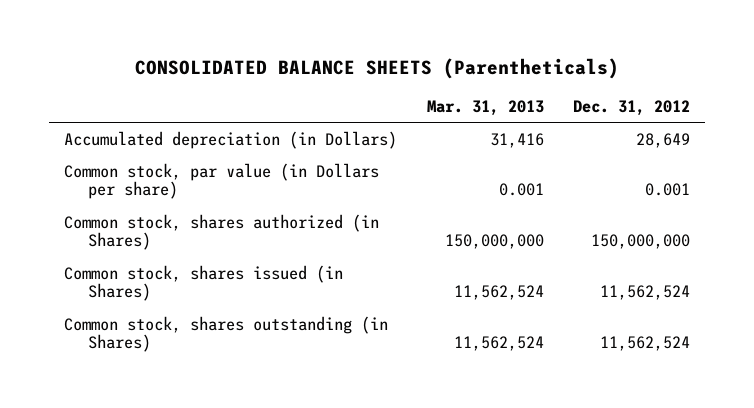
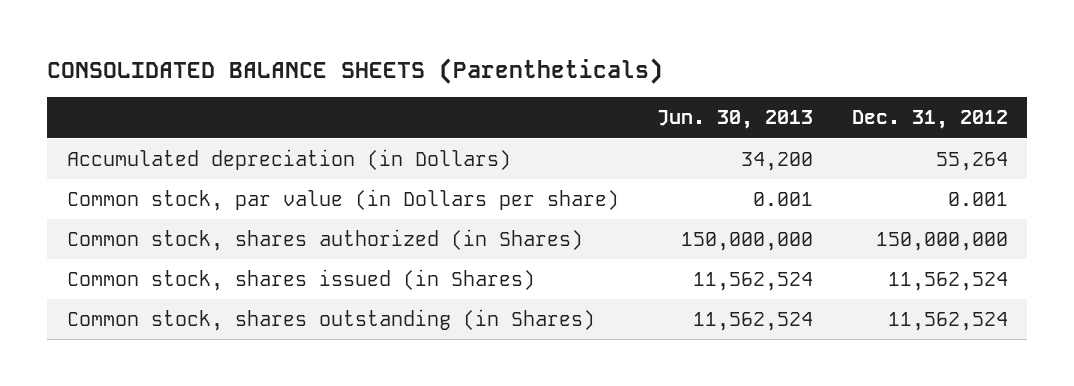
[426,100,544,117] Mar. 31, 2013 -> none
none -> [657,110,814,130] Jun. 30, 2013
[636,132,691,148] 28,649 -> [935,151,1008,171] 55,264

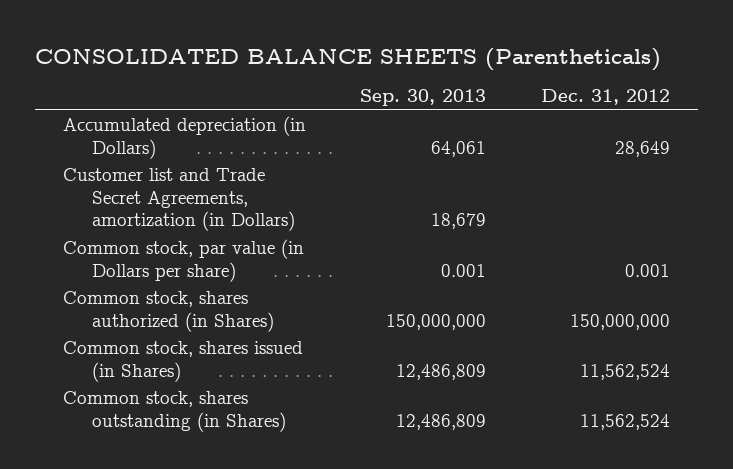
[657,110,814,130] Jun. 30, 2013 -> none
none -> [360,89,487,107] Sep. 30, 2013
[935,151,1008,171] 55,264 -> [615,140,671,157] 28,649
none -> [62,168,296,232] Customer list and Trade Secret Agreements, amortization (in Dollars)

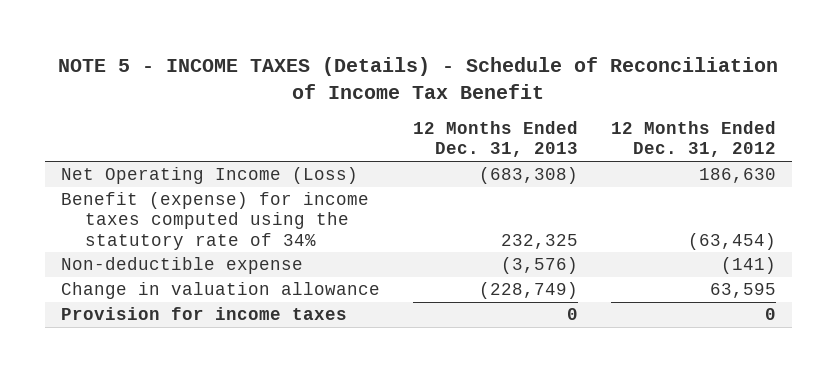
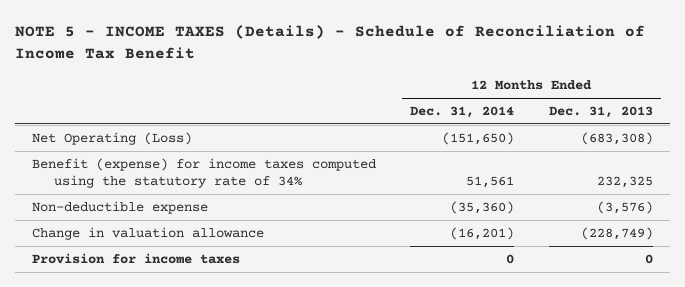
[610,120,776,158] 12 Months Ended Dec. 31, 2012 -> none
none -> [410,106,515,119] Dec. 31, 2014
[61,167,359,185] Net Operating Income (Loss) -> [31,131,192,145] Net Operating (Loss)

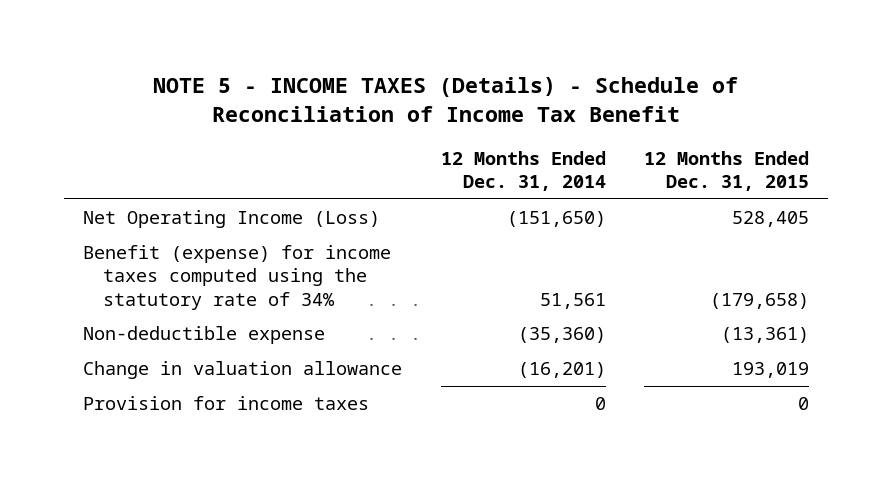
[548,106,653,119] Dec. 31, 2013 -> none
none -> [643,150,809,192] 12 Months Ended Dec. 31, 2015
[31,131,192,145] Net Operating (Loss) -> [83,210,381,229] Net Operating Income (Loss)

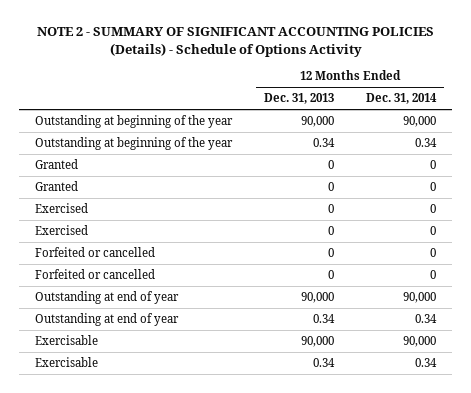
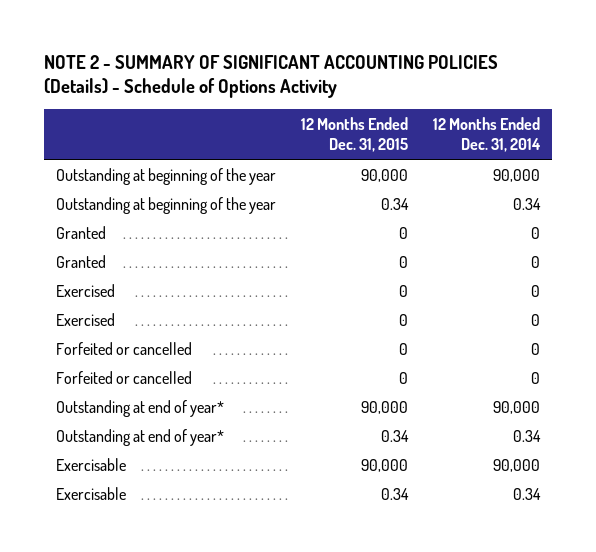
[264,93,335,105] Dec. 31, 2013 -> none
none -> [300,116,408,153] 12 Months Ended Dec. 31, 2015
[34,291,179,305] Outstanding at end of year -> [56,399,225,417] Outstanding at end of year*
[34,313,179,327] Outstanding at end of year -> [56,428,225,446] Outstanding at end of year*

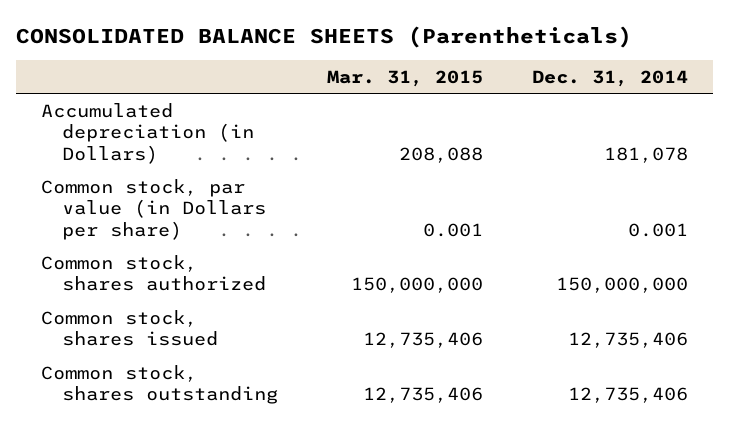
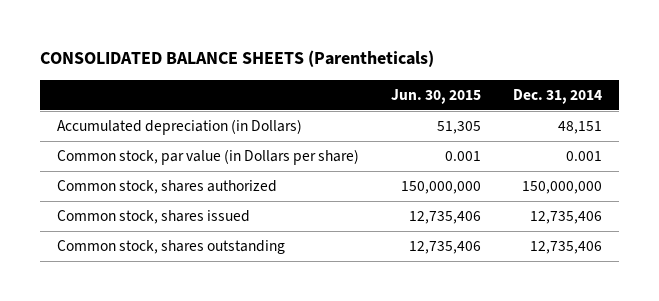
[327,69,484,87] Mar. 31, 2015 -> none
none -> [391,88,482,104] Jun. 30, 2015
[604,146,689,163] 181,078 -> [558,121,603,135] 48,151

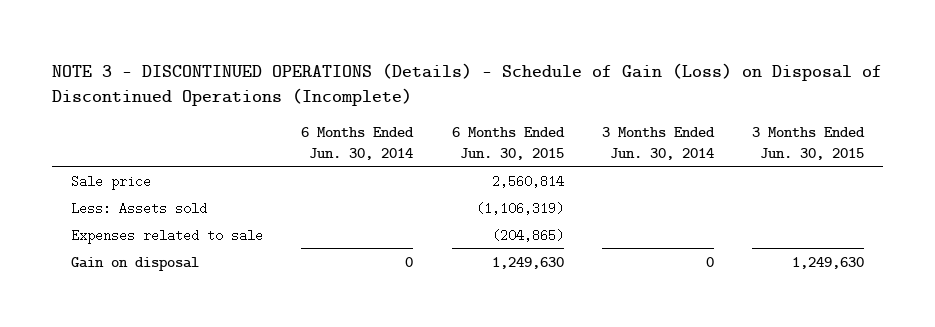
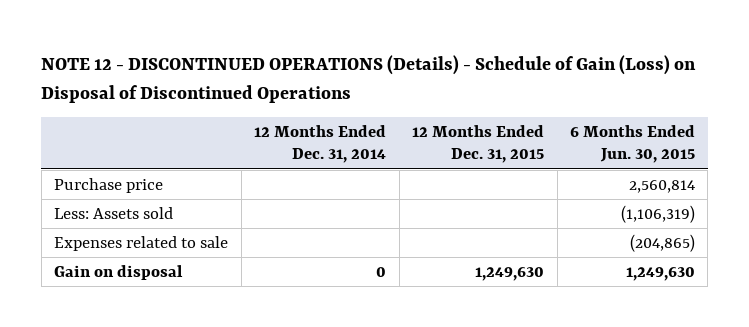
[52,63,883,107] NOTE 3 - DISCONTINUED OPERATIONS (Details) - Schedule of Gain (Loss) on Disposal of Discontinued Operations (Incomplete) -> [41,55,697,103] NOTE 12 - DISCONTINUED OPERATIONS (Details) - Schedule of Gain (Loss) on Disposal of Discontinued Operations
[301,127,415,160] 6 Months Ended Jun. 30, 2014 -> none
[601,127,715,160] 3 Months Ended Jun. 30, 2014 -> none
[751,127,865,160] 3 Months Ended Jun. 30, 2015 -> none
none -> [254,124,387,164] 12 Months Ended Dec. 31, 2014
none -> [412,124,545,164] 12 Months Ended Dec. 31, 2015
[71,174,152,190] Sale price -> [54,177,164,193] Purchase price

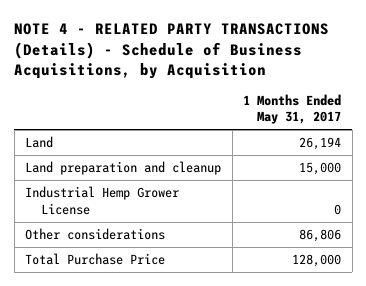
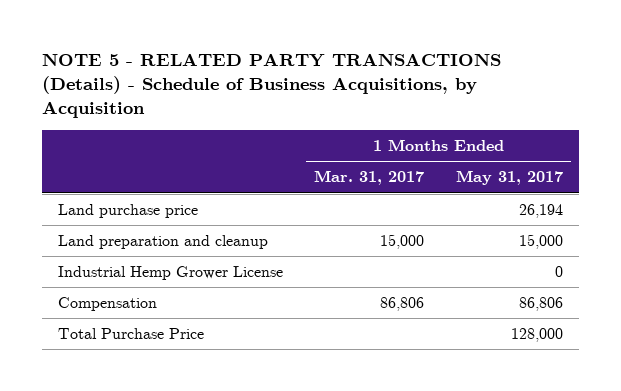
[14,23,330,79] NOTE 4 - RELATED PARTY TRANSACTIONS (Details) - Schedule of Business Acquisitions, by Acquisition -> [41,52,501,119] NOTE 5 - RELATED PARTY TRANSACTIONS (Details) - Schedule of Business Acquisitions, by Acquisition
none -> [314,170,425,186] Mar. 31, 2017
[25,136,54,149] Land -> [57,204,198,219] Land purchase price
[25,228,166,241] Other considerations -> [57,297,157,312] Compensation

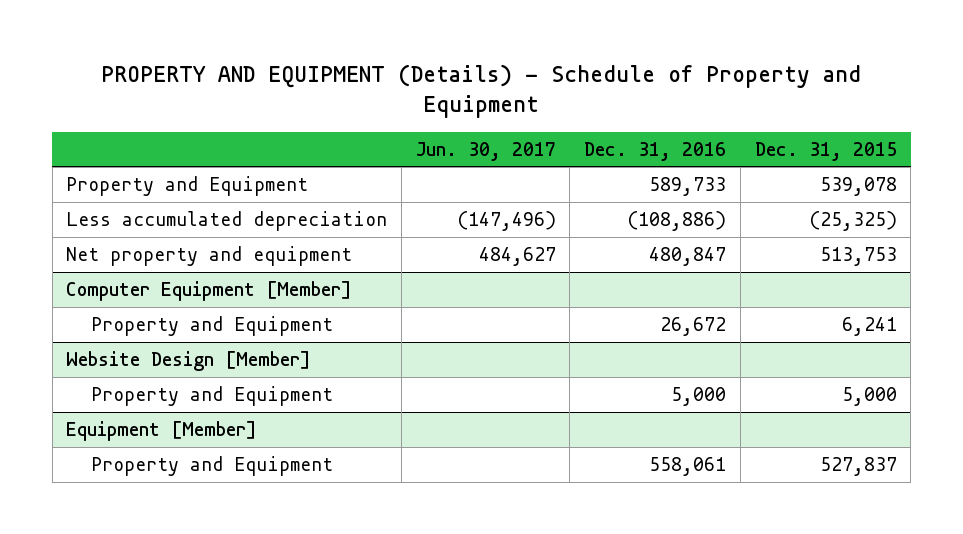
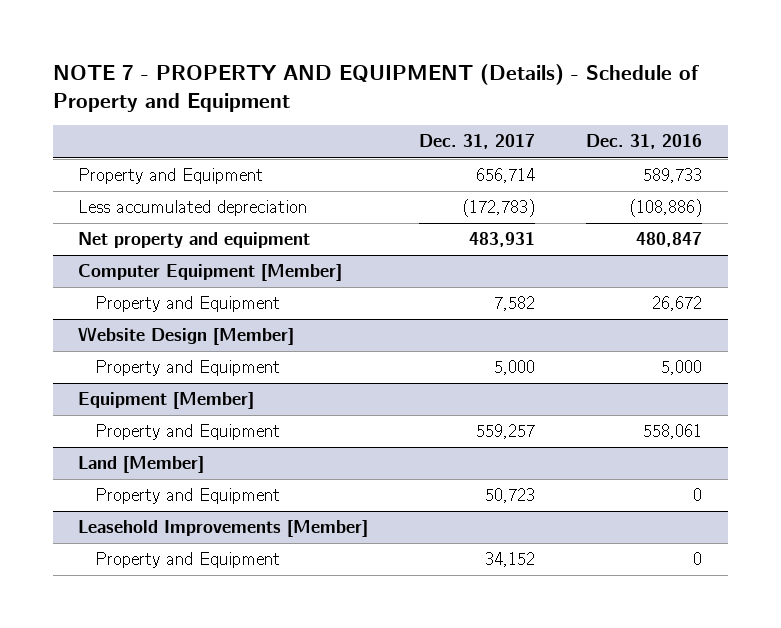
[101,64,862,119] PROPERTY AND EQUIPMENT (Details) - Schedule of Property and Equipment -> [52,64,699,112] NOTE 7 - PROPERTY AND EQUIPMENT (Details) - Schedule of Property and Equipment
[415,141,556,161] Jun. 30, 2017 -> none
[754,141,897,161] Dec. 31, 2015 -> none
none -> [419,134,536,150] Dec. 31, 2017
none -> [78,456,205,474] Land [Member]
none -> [94,488,280,505] Property and Equipment
none -> [78,520,369,538] Leasehold Improvements [Member]
none -> [94,552,280,569] Property and Equipment

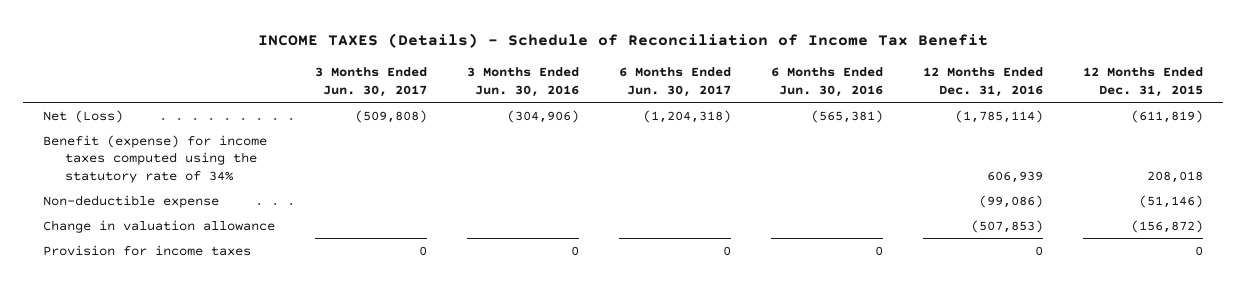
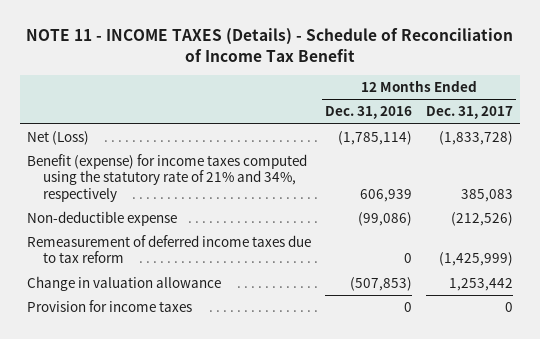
[258,33,989,49] INCOME TAXES (Details) - Schedule of Reconciliation of Income Tax Benefit -> [26,27,514,62] NOTE 11 - INCOME TAXES (Details) - Schedule of Reconciliation of Income Tax Benefit
[315,67,428,97] 3 Months Ended Jun. 30, 2017 -> none
[467,67,580,97] 3 Months Ended Jun. 30, 2016 -> none
[619,67,732,97] 6 Months Ended Jun. 30, 2017 -> none
[771,67,884,97] 6 Months Ended Jun. 30, 2016 -> none
[1083,67,1204,97] 12 Months Ended Dec. 31, 2015 -> none
none -> [425,106,513,120] Dec. 31, 2017
[43,134,268,183] Benefit (expense) for income taxes computed using the statutory rate of 34% -> [27,153,308,202] Benefit (expense) for income taxes computed using the statutory rate of 21% and 34%, respectively
none -> [27,234,312,264] Remeasurement of deferred income taxes due to tax reform

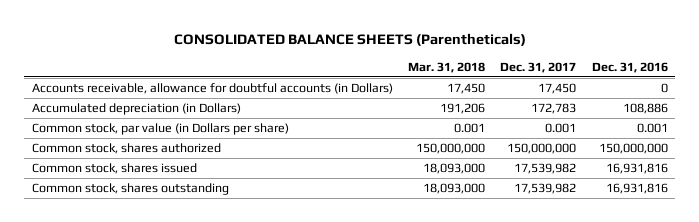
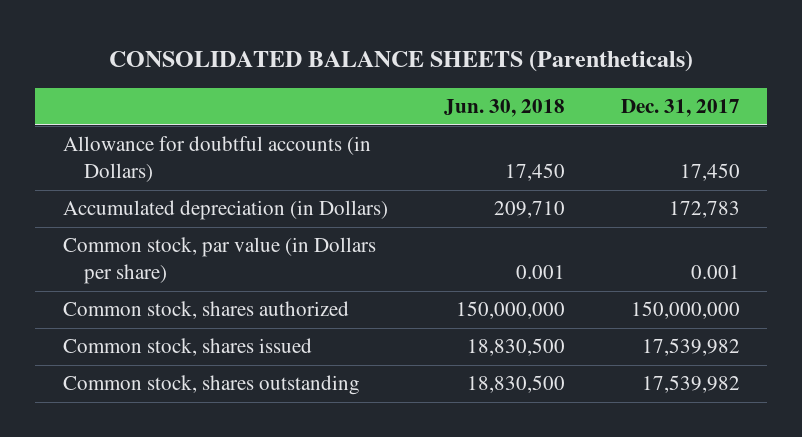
[407,61,485,73] Mar. 31, 2018 -> none
[591,61,668,73] Dec. 31, 2016 -> none
none -> [443,99,565,118] Jun. 30, 2018
[31,83,393,95] Accounts receivable, allowance for doubtful accounts (in Dollars) -> [62,136,371,183] Allowance for doubtful accounts (in Dollars)

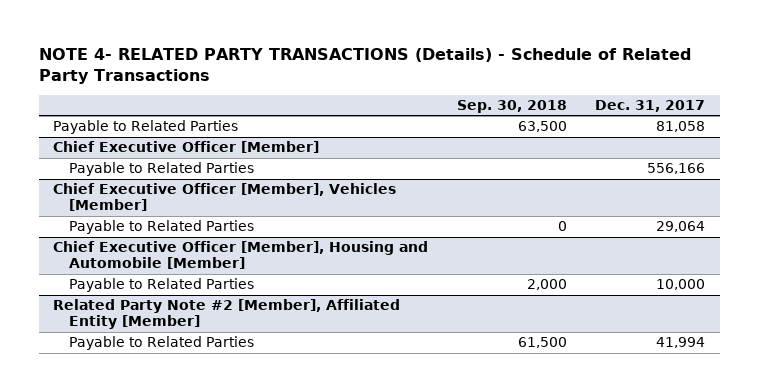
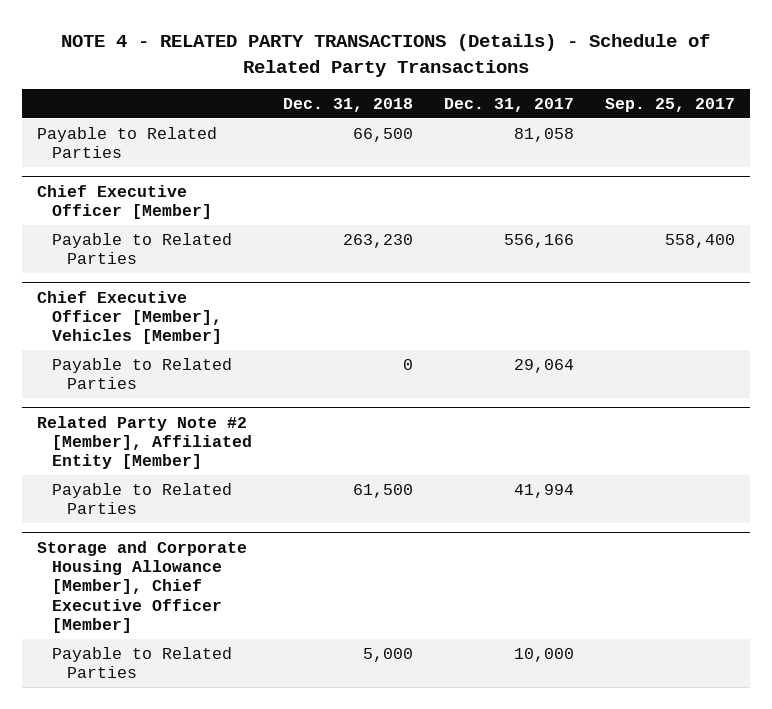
[38,48,691,85] NOTE 4- RELATED PARTY TRANSACTIONS (Details) - Schedule of Related Party Transactions -> [61,34,711,77] NOTE 4 - RELATED PARTY TRANSACTIONS (Details) - Schedule of Related Party Transactions
[456,99,567,113] Sep. 30, 2018 -> none
none -> [282,98,413,113] Dec. 31, 2018
none -> [604,98,735,113] Sep. 25, 2017
[53,241,429,270] Chief Executive Officer [Member], Housing and Automobile [Member] -> none
[68,278,254,293] Payable to Related Parties -> none
none -> [37,540,248,634] Storage and Corporate Housing Allowance [Member], Chief Executive Officer [Member]
none -> [51,646,232,679] Payable to Related Parties

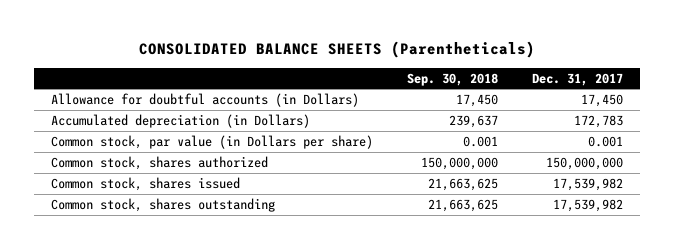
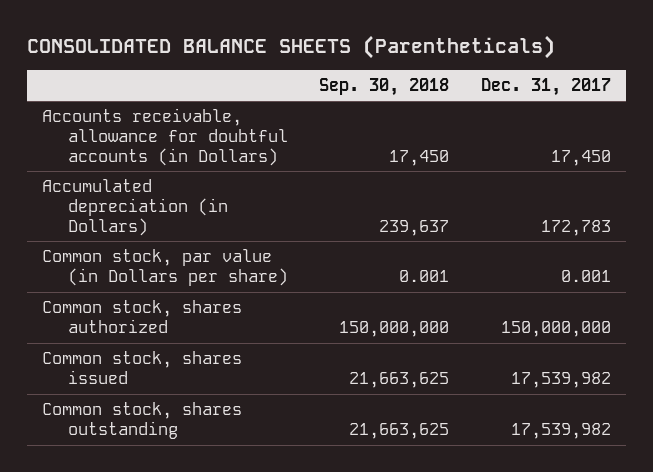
[51,93,360,108] Allowance for doubtful accounts (in Dollars) -> [42,108,288,167] Accounts receivable, allowance for doubtful accounts (in Dollars)

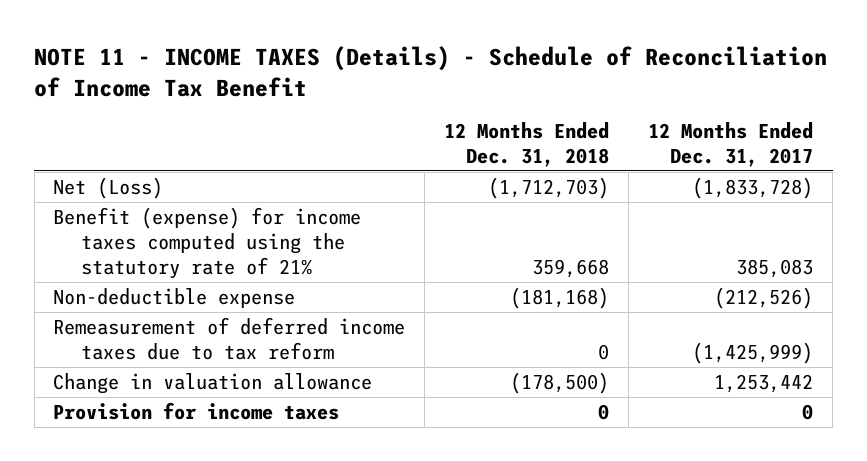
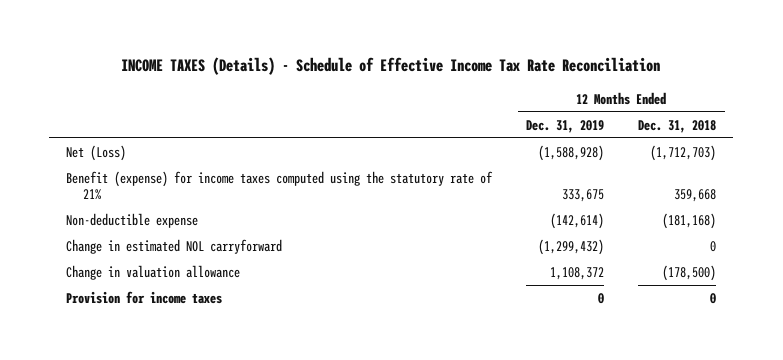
[34,46,828,97] NOTE 11 - INCOME TAXES (Details) - Schedule of Reconciliation of Income Tax Benefit -> [121,57,661,76] INCOME TAXES (Details) - Schedule of Effective Income Tax Rate Reconciliation
[648,121,814,167] 12 Months Ended Dec. 31, 2017 -> none
none -> [526,119,605,133] Dec. 31, 2019
[53,316,406,360] Remeasurement of deferred income taxes due to tax reform -> none
none -> [66,238,283,254] Change in estimated NOL carryforward

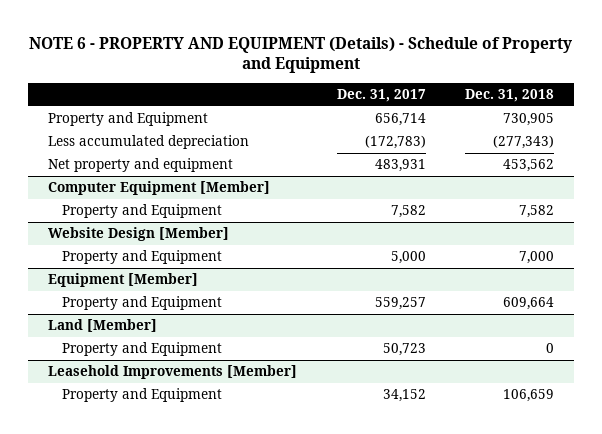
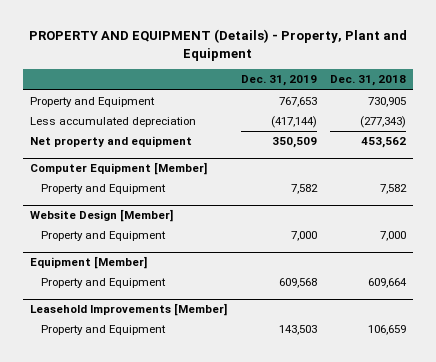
[29,36,573,74] NOTE 6 - PROPERTY AND EQUIPMENT (Details) - Schedule of Property and Equipment -> [29,29,408,61] PROPERTY AND EQUIPMENT (Details) - Property, Plant and Equipment
[336,89,426,103] Dec. 31, 2017 -> none
none -> [240,75,317,87] Dec. 31, 2019
[47,319,157,333] Land [Member] -> none
[61,342,222,357] Property and Equipment -> none

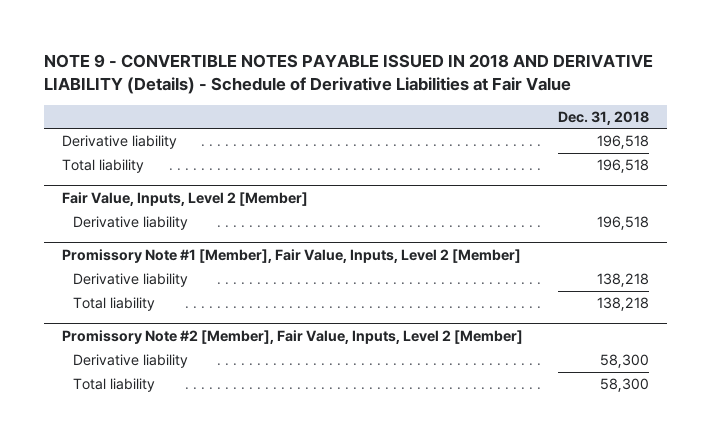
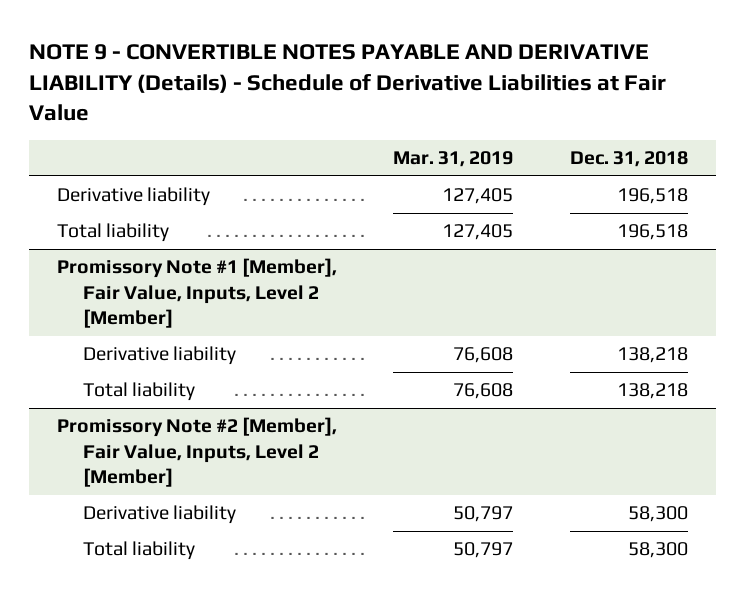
[44,54,654,94] NOTE 9 - CONVERTIBLE NOTES PAYABLE ISSUED IN 2018 AND DERIVATIVE LIABILITY (Details) - Schedule of Derivative Liabilities at Fair Value -> [28,44,666,122] NOTE 9 - CONVERTIBLE NOTES PAYABLE AND DERIVATIVE LIABILITY (Details) - Schedule of Derivative Liabilities at Fair Value
none -> [393,151,514,168] Mar. 31, 2019
[62,191,309,206] Fair Value, Inputs, Level 2 [Member] -> none
[73,216,189,231] Derivative liability -> none

